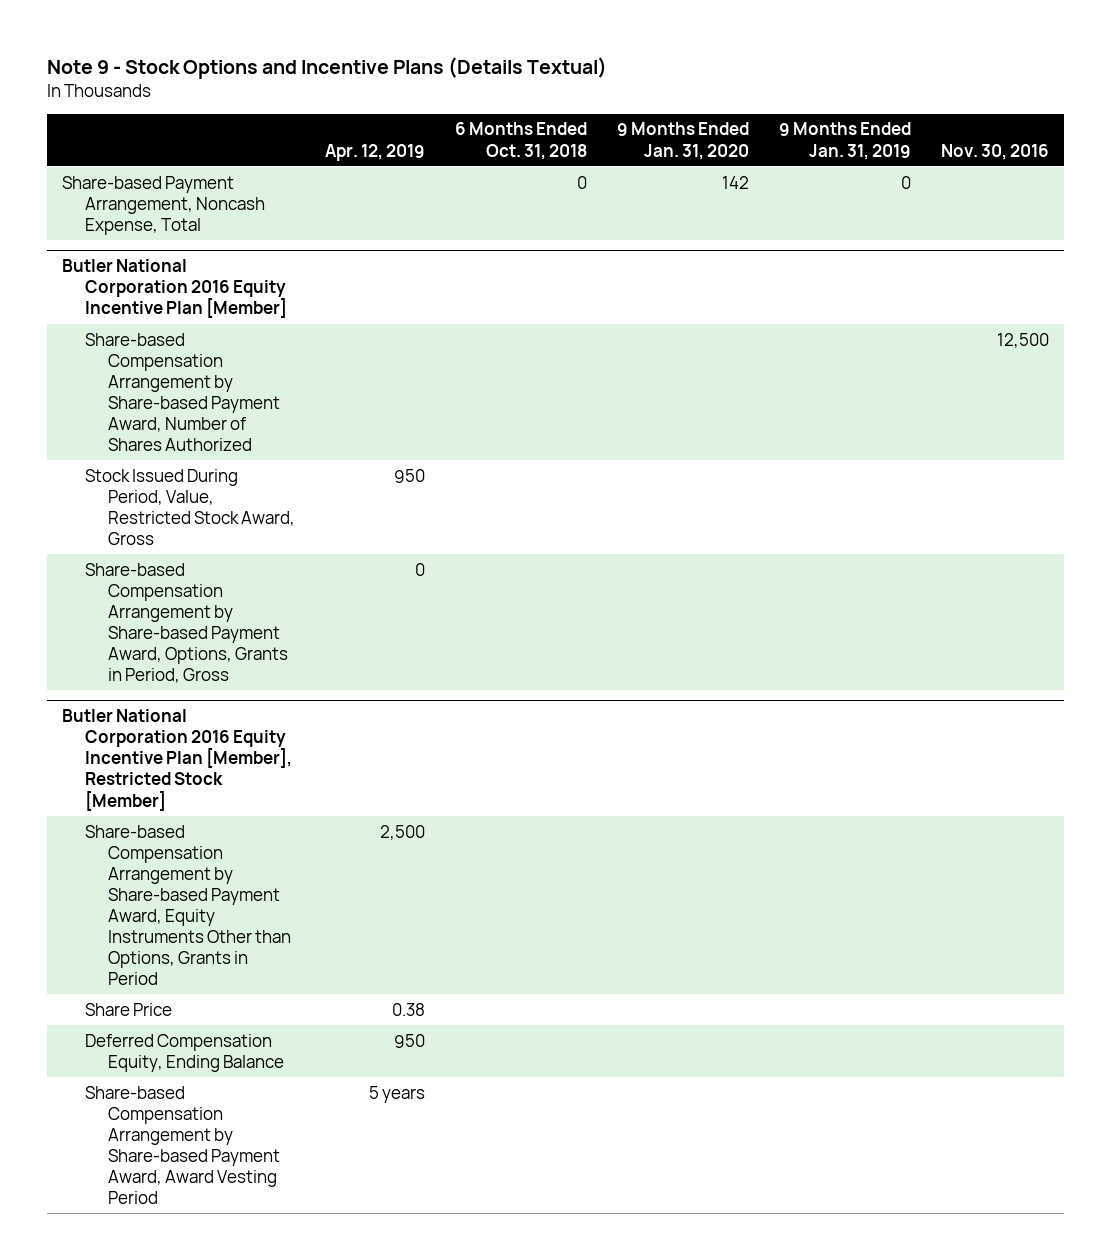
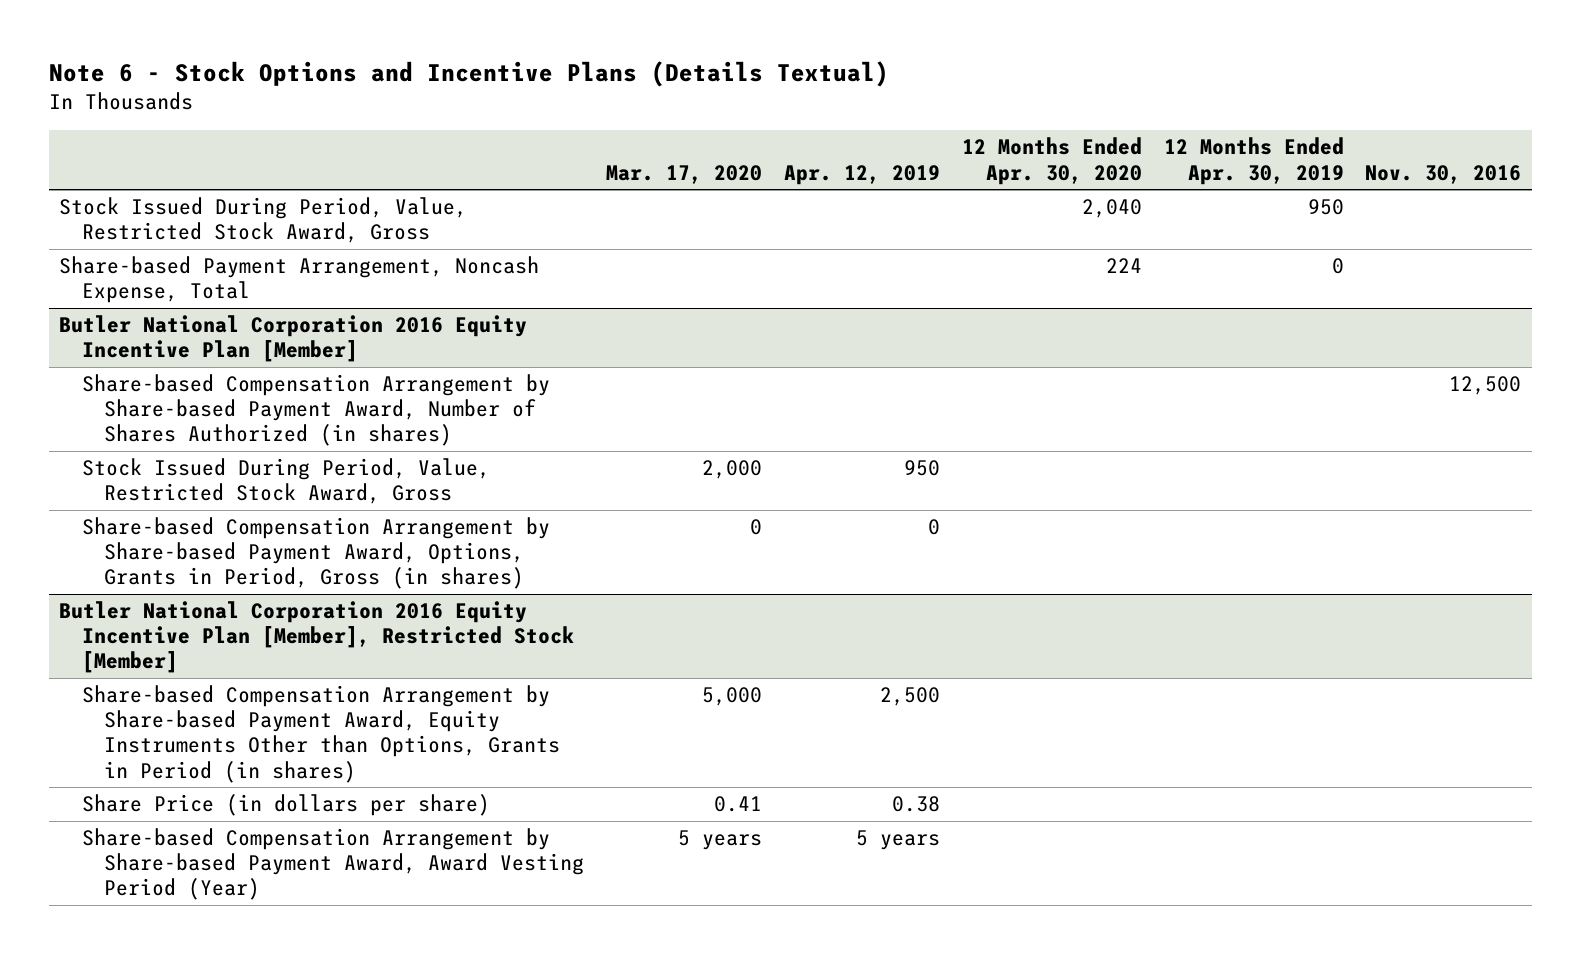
[46,56,607,79] Note 9 - Stock Options and Incentive Plans (Details Textual) -> [48,61,889,88] Note 6 - Stock Options and Incentive Plans (Details Textual)
[454,122,587,160] 6 Months Ended Oct. 31, 2018 -> none
[617,122,750,160] 9 Months Ended Jan. 31, 2020 -> none
[779,122,912,160] 9 Months Ended Jan. 31, 2019 -> none
none -> [606,164,763,184] Mar. 17, 2020
none -> [961,137,1142,185] 12 Months Ended Apr. 30, 2020
none -> [1163,137,1344,185] 12 Months Ended Apr. 30, 2019
none -> [59,197,468,244] Stock Issued During Period, Value, Restricted Stock Award, Gross
[84,332,280,452] Share-based Compensation Arrangement by Share-based Payment Award, Number of Shares Authorized -> [81,374,550,447] Share-based Compensation Arrangement by Share-based Payment Award, Number of Shares Authorized (in shares)
[84,562,288,684] Share-based Compensation Arrangement by Share-based Payment Award, Options, Grants in Period, Gross -> [81,517,550,590] Share-based Compensation Arrangement by Share-based Payment Award, Options, Grants in Period, Gross (in shares)
[84,1033,284,1072] Deferred Compensation Equity, Ending Balance -> none
[84,824,291,986] Share-based Compensation Arrangement by Share-based Payment Award, Equity Instruments Other than Options, Grants in Period -> [81,685,561,783] Share-based Compensation Arrangement by Share-based Payment Award, Equity Instruments Other than Options, Grants in Period (in shares)
[84,1002,172,1016] Share Price -> [81,794,490,817] Share Price (in dollars per share)
[84,1085,280,1205] Share-based Compensation Arrangement by Share-based Payment Award, Award Vesting Period -> [81,828,585,901] Share-based Compensation Arrangement by Share-based Payment Award, Award Vesting Period (Year)

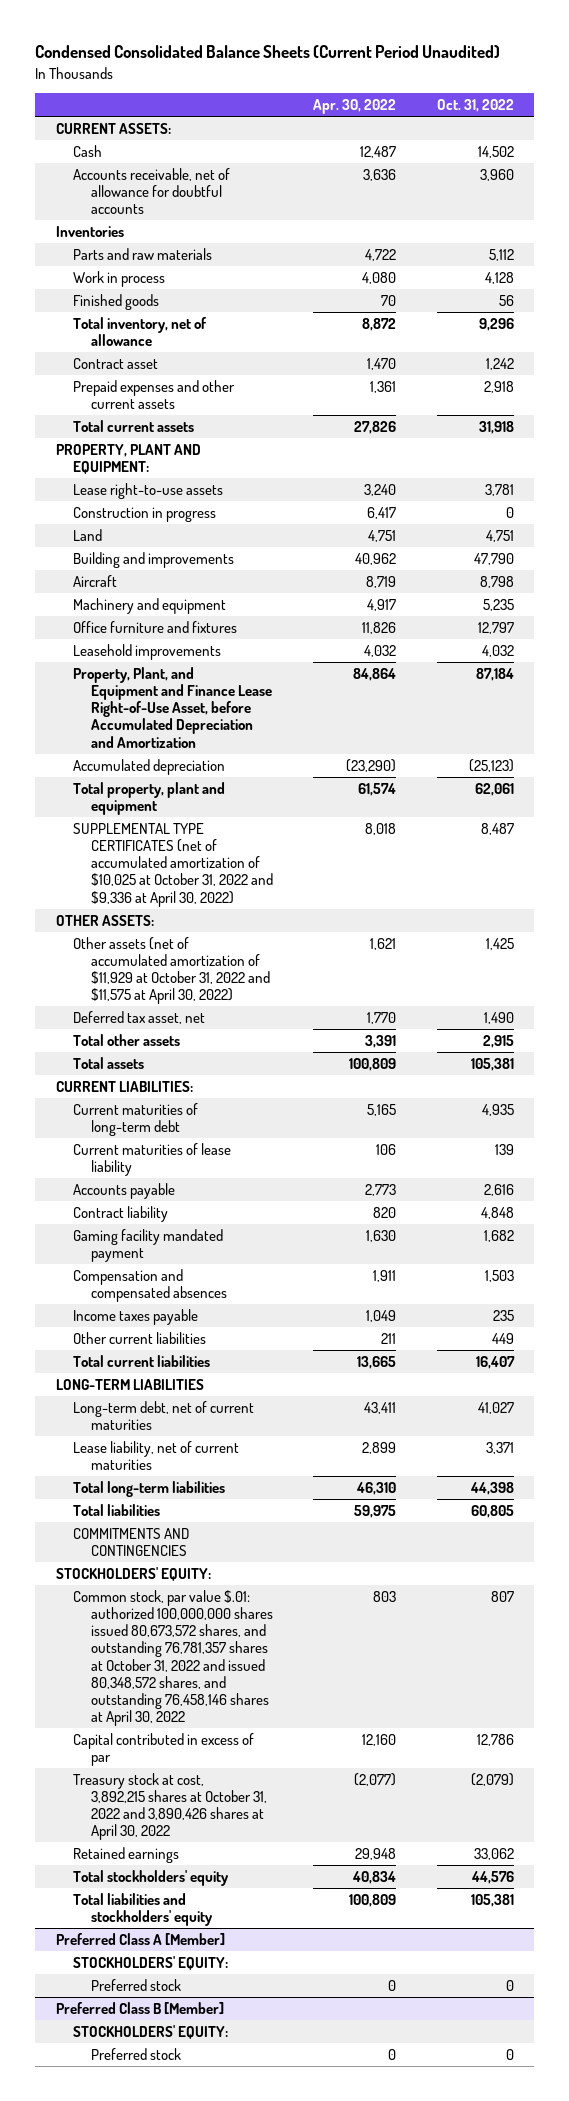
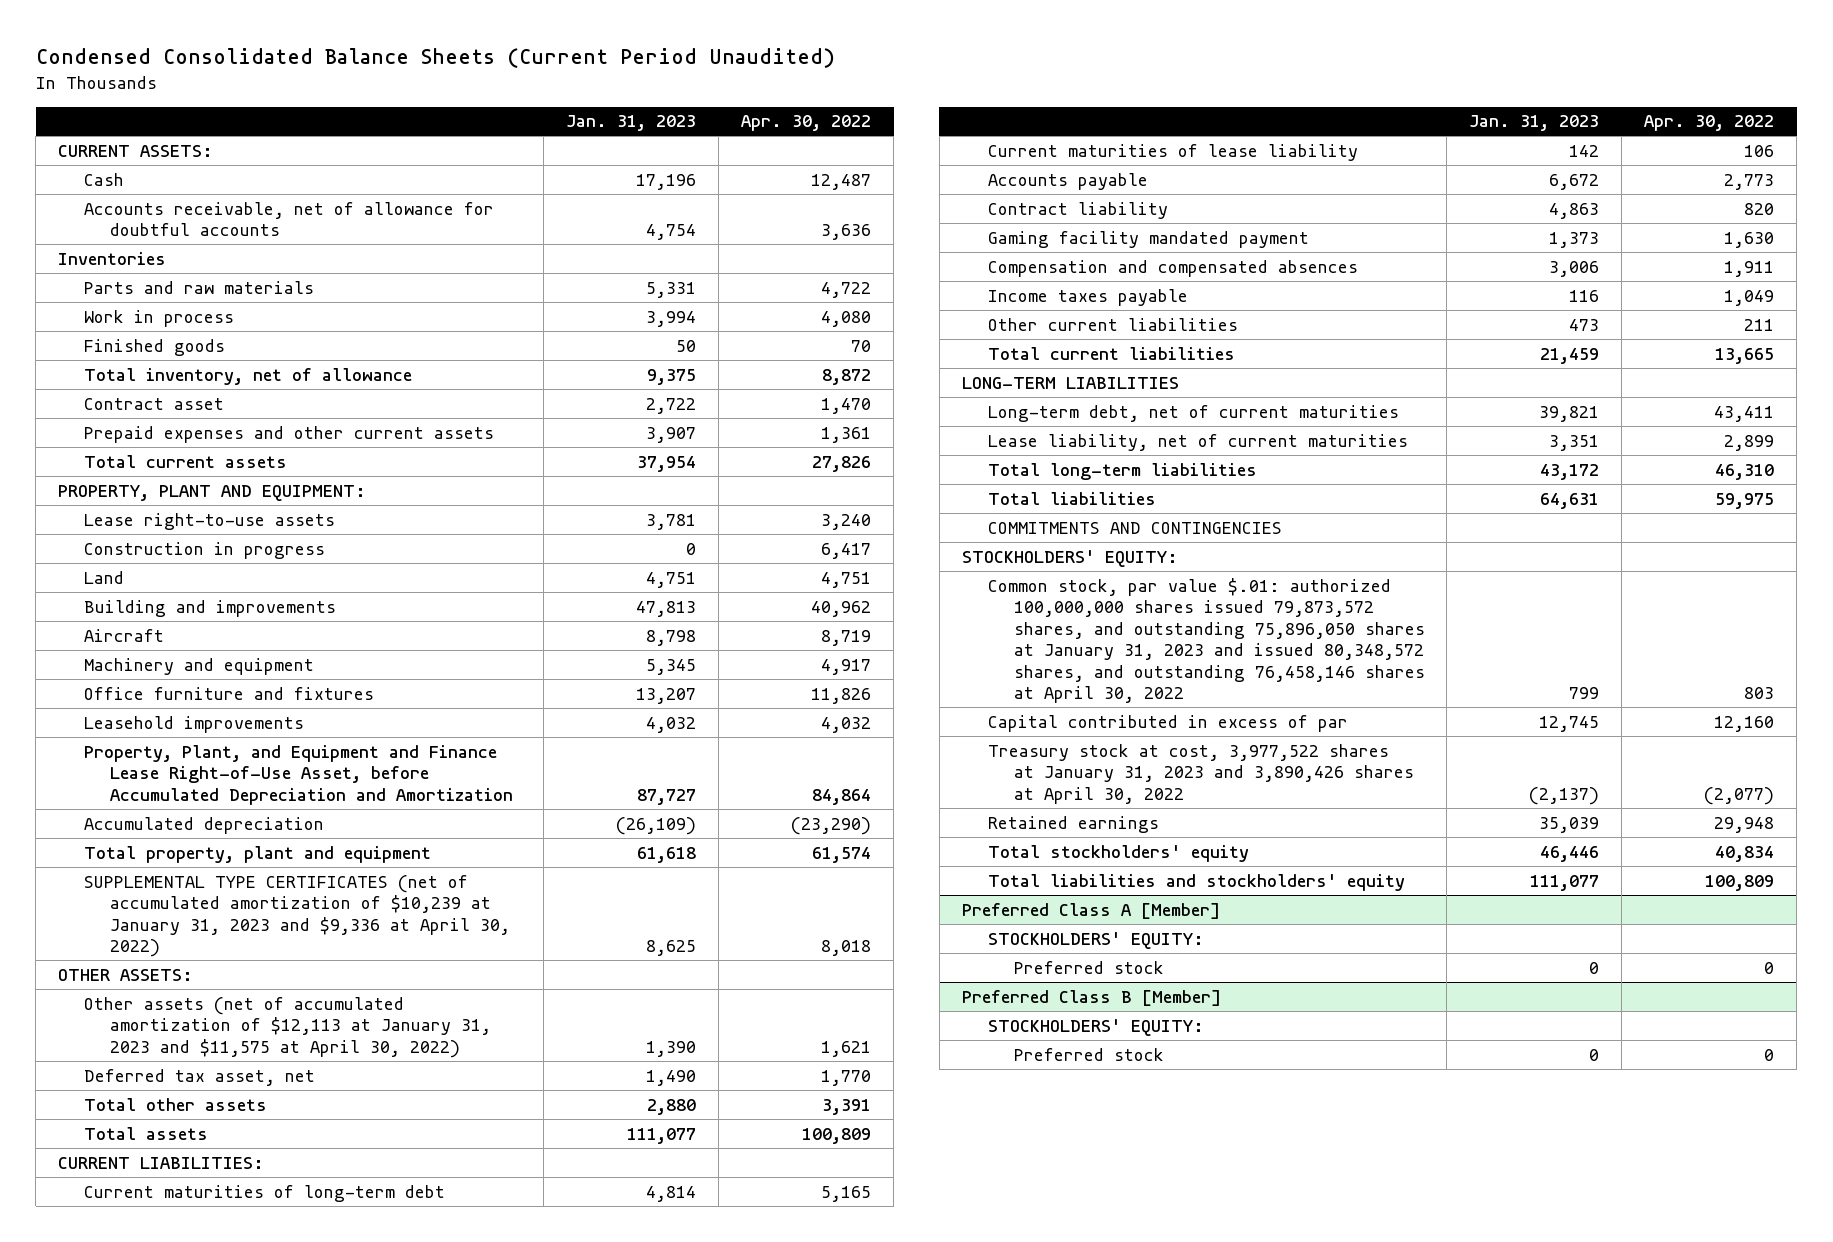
[436,99,514,113] Oct. 31, 2022 -> none
none -> [566,115,697,132] Jan. 31, 2023
[73,822,274,907] SUPPLEMENTAL TYPE CERTIFICATES (net of accumulated amortization of $10,025 at October 31, 2022 and $9,336 at April 30, 2022) -> [84,874,511,958] SUPPLEMENTAL TYPE CERTIFICATES (net of accumulated amortization of $10,239 at January 31, 2023 and $9,336 at April 30, 2022)
[73,936,271,1005] Other assets (net of accumulated amortization of $11,929 at October 31, 2022 and $11,575 at April 30, 2022) -> [84,996,492,1058] Other assets (net of accumulated amortization of $12,113 at January 31, 2023 and $11,575 at April 30, 2022)
[73,1589,274,1727] Common stock, par value $.01: authorized 100,000,000 shares issued 80,673,572 shares, and outstanding 76,781,357 shares at October 31, 2022 and issued 80,348,572 shares, and outstanding 76,458,146 shares at April 30, 2022 -> [987,577,1425,704] Common stock, par value $.01: authorized 100,000,000 shares issued 79,873,572 shares, and outstanding 75,896,050 shares at January 31, 2023 and issued 80,348,572 shares, and outstanding 76,458,146 shares at April 30, 2022
[73,1772,268,1841] Treasury stock at cost, 3,892,215 shares at October 31, 2022 and 3,890,426 shares at April 30, 2022 -> [987,743,1414,804] Treasury stock at cost, 3,977,522 shares at January 31, 2023 and 3,890,426 shares at April 30, 2022

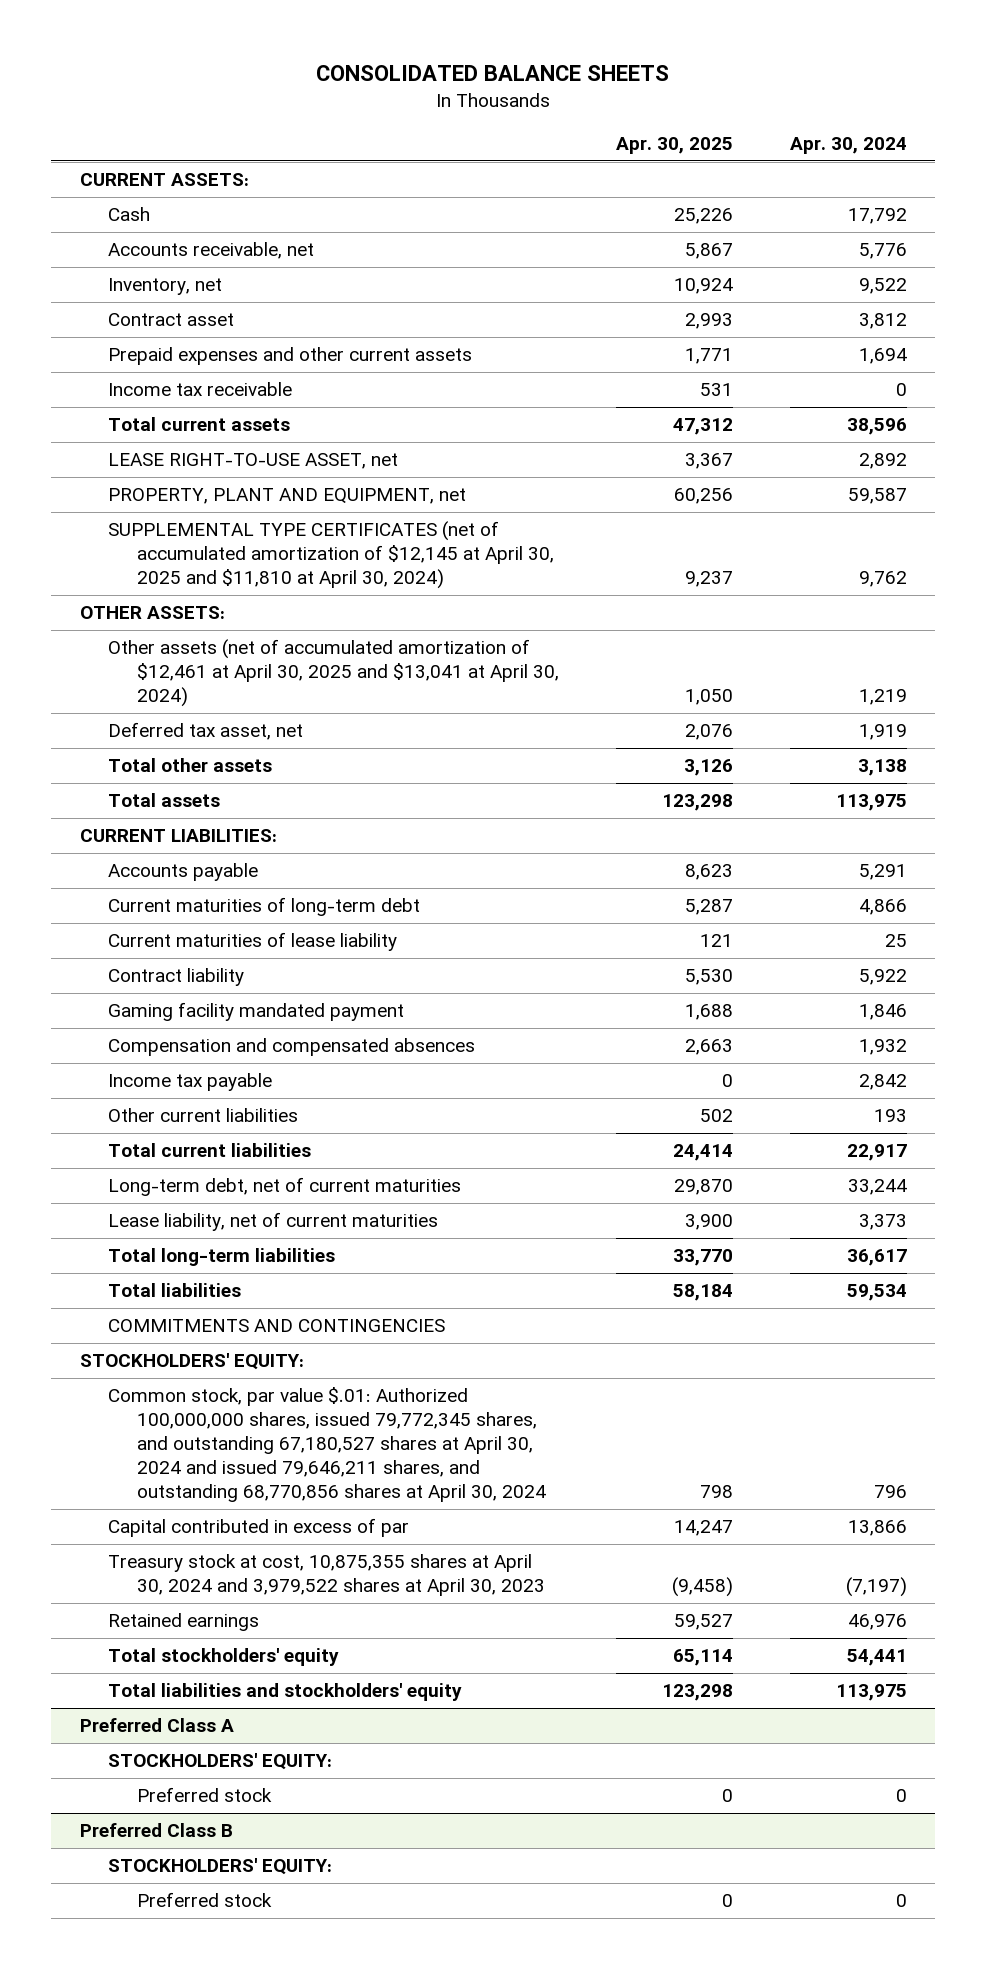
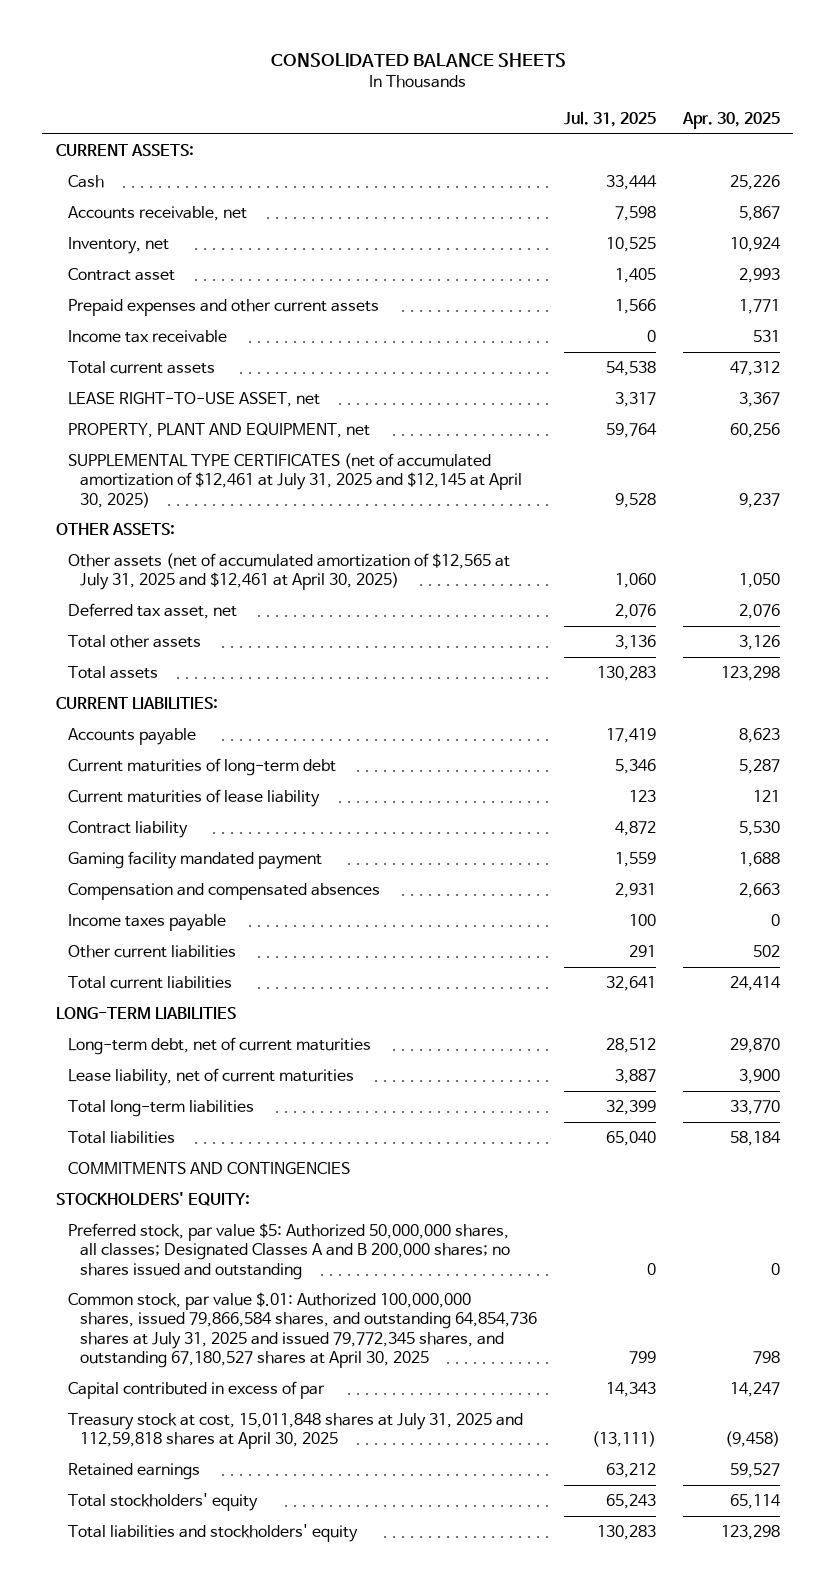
[789,137,907,155] Apr. 30, 2024 -> none
none -> [563,110,656,127] Jul. 31, 2025
[108,521,555,590] SUPPLEMENTAL TYPE CERTIFICATES (net of accumulated amortization of $12,145 at April 30, 2025 and $11,810 at April 30, 2024) -> [67,453,522,508] SUPPLEMENTAL TYPE CERTIFICATES (net of accumulated amortization of $12,461 at July 31, 2025 and $12,145 at April 30, 2025)
[108,639,560,708] Other assets (net of accumulated amortization of $12,461 at April 30, 2025 and $13,041 at April 30, 2024) -> [67,553,510,591] Other assets (net of accumulated amortization of $12,565 at July 31, 2025 and $12,461 at April 30, 2025)
[108,1073,273,1092] Income tax payable -> [67,914,226,932] Income taxes payable
none -> [55,1007,236,1020] LONG-TERM LIABILITIES
none -> [67,1223,510,1280] Preferred stock, par value $5: Authorized 50,000,000 shares, all classes; Designated Classes A and B 200,000 shares; no shares issued and outstanding
[108,1387,547,1503] Common stock, par value $.01: Authorized 100,000,000 shares, issued 79,772,345 shares, and outstanding 67,180,527 shares at April 30, 2024 and issued 79,646,211 shares, and outstanding 68,770,856 shares at April 30, 2024 -> [67,1292,537,1369] Common stock, par value $.01: Authorized 100,000,000 shares, issued 79,866,584 shares, and outstanding 64,854,736 shares at July 31, 2025 and issued 79,772,345 shares, and outstanding 67,180,527 shares at April 30, 2025
[108,1554,546,1597] Treasury stock at cost, 10,875,355 shares at April 30, 2024 and 3,979,522 shares at April 30, 2023 -> [67,1413,523,1450] Treasury stock at cost, 15,011,848 shares at July 31, 2025 and 112,59,818 shares at April 30, 2025
[79,1718,234,1733] Preferred Class A -> none
[108,1753,333,1771] STOCKHOLDERS' EQUITY: -> none
[137,1787,273,1803] Preferred stock -> none
[79,1823,233,1838] Preferred Class B -> none
[108,1858,333,1876] STOCKHOLDERS' EQUITY: -> none
[137,1892,273,1908] Preferred stock -> none

